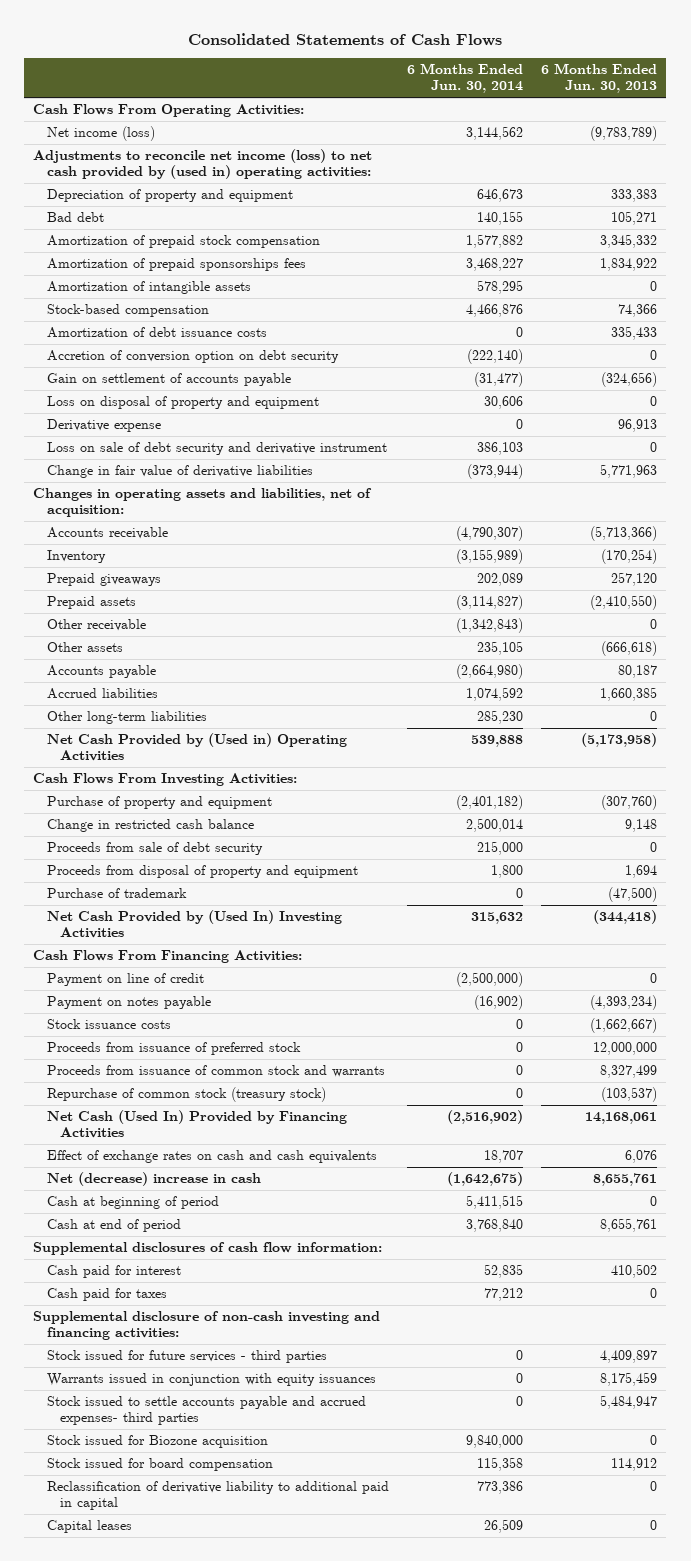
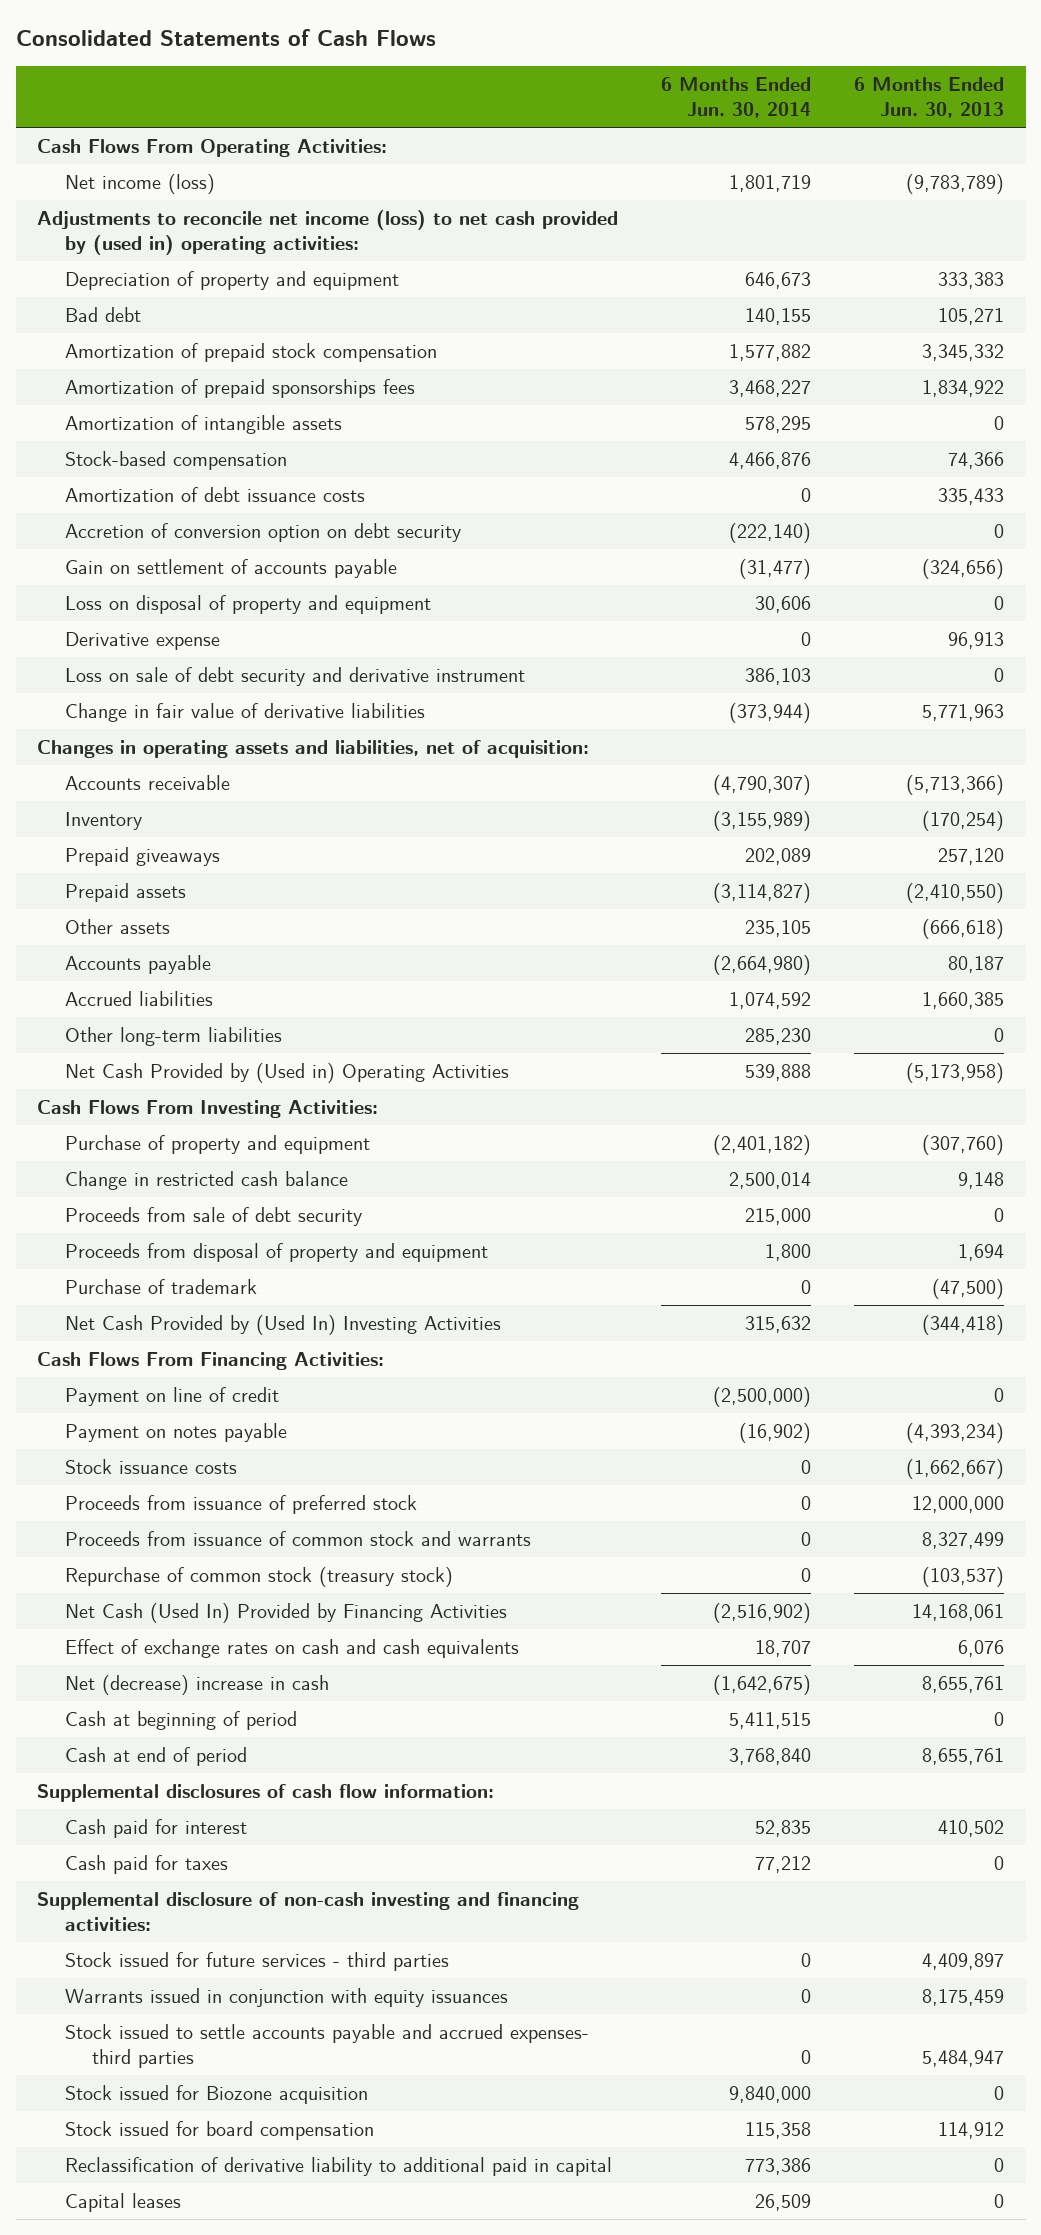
[465,126,523,141] 3,144,562 -> [729,174,812,192] 1,801,719
[46,619,146,632] Other receivable -> none

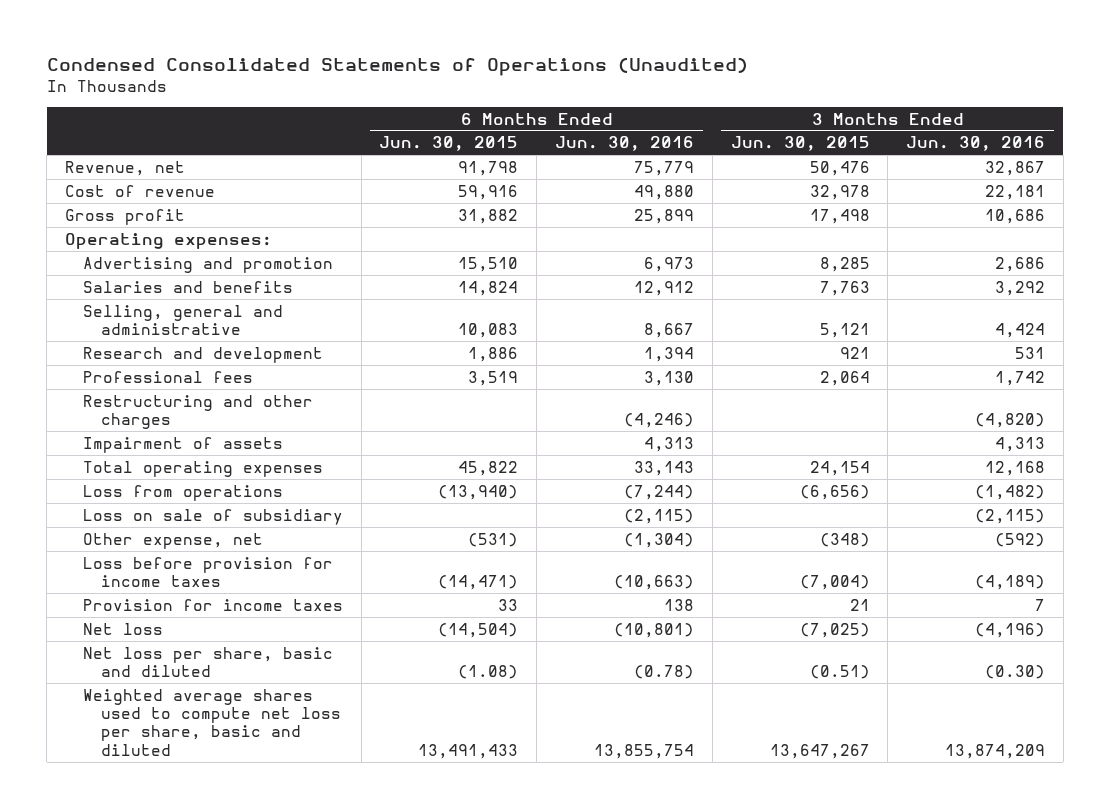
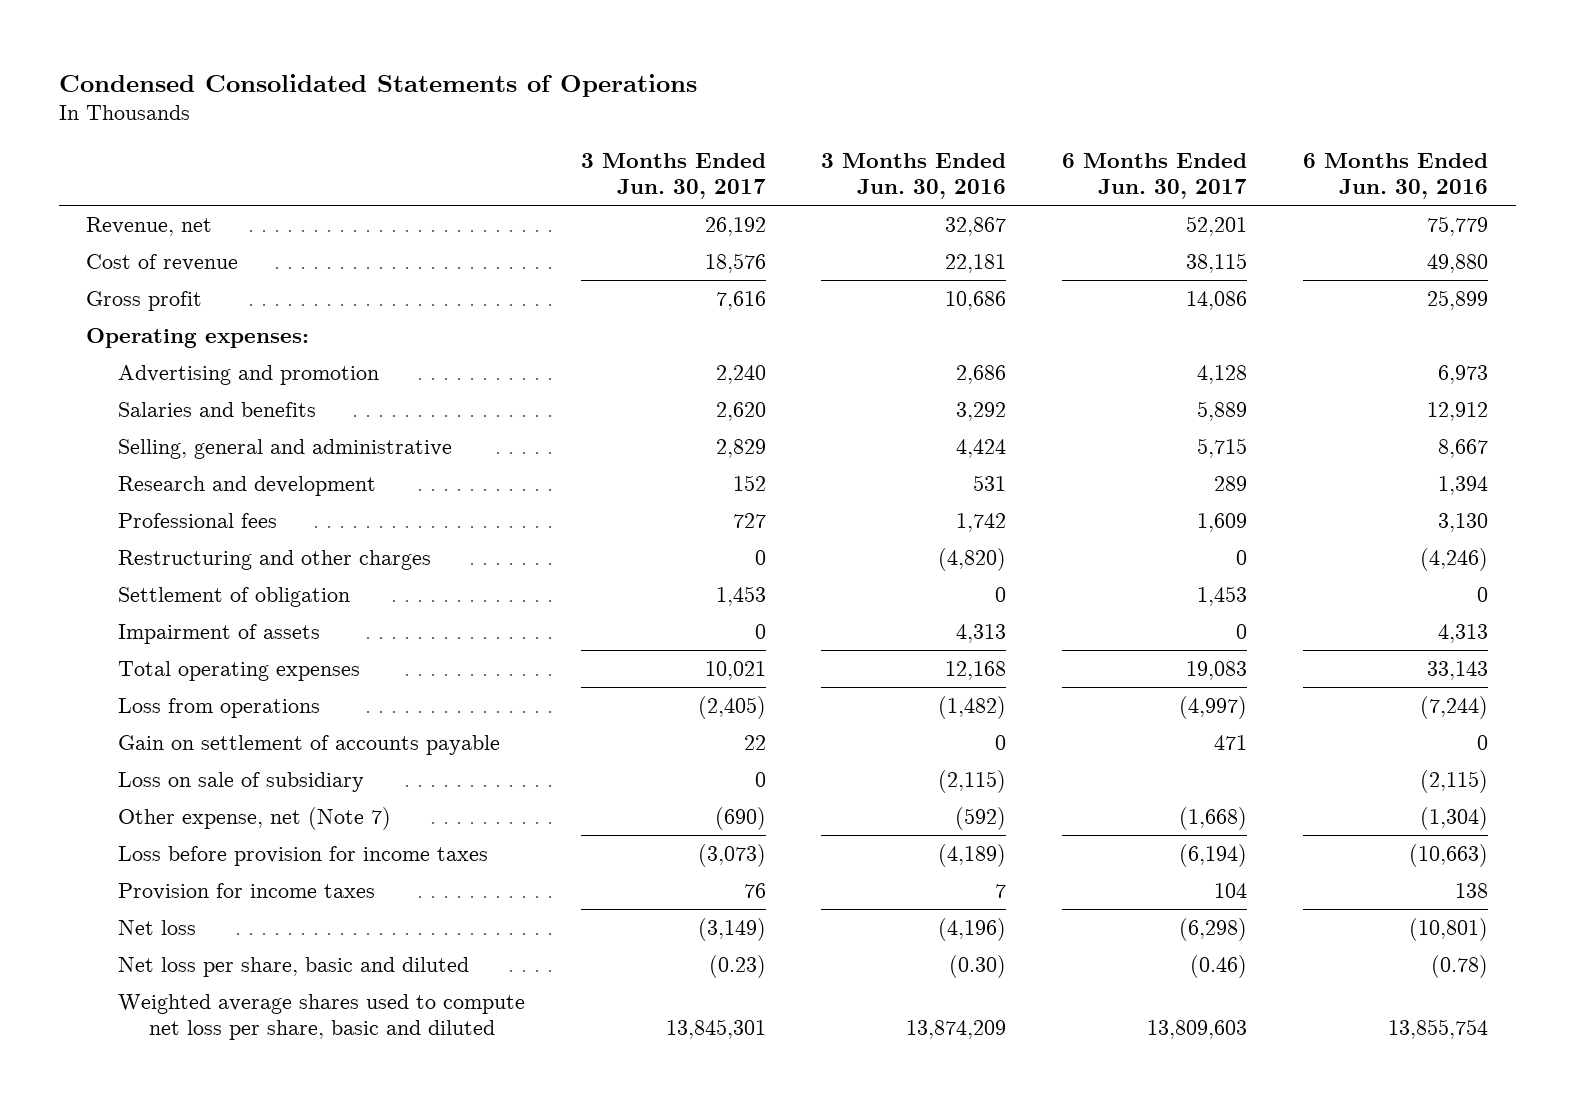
[46,56,748,76] Condensed Consolidated Statements of Operations (Unaudited) -> [58,73,697,97] Condensed Consolidated Statements of Operations
[379,136,519,152] Jun. 30, 2015 -> none
[730,136,870,152] Jun. 30, 2015 -> none
none -> [580,152,766,199] 3 Months Ended Jun. 30, 2017
none -> [1062,152,1248,199] 6 Months Ended Jun. 30, 2017
none -> [117,587,350,608] Settlement of obligation
none -> [117,735,500,756] Gain on settlement of accounts payable
[82,532,263,549] Other expense, net -> [117,807,391,831] Other expense, net (Note 7)

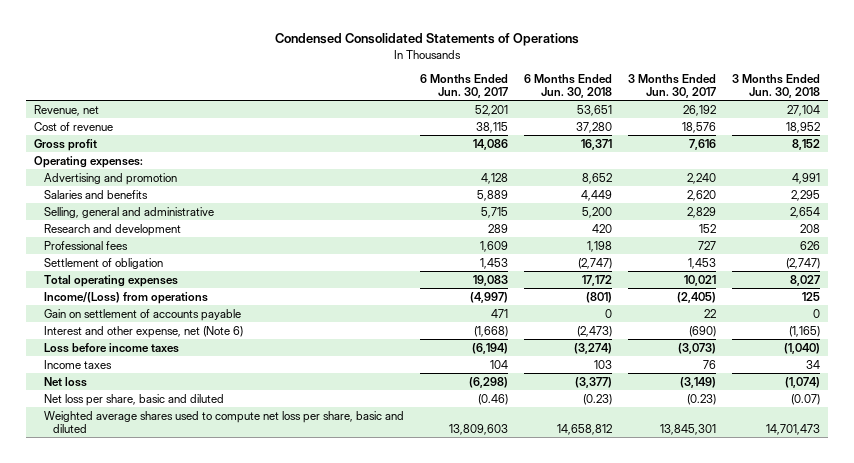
[821,152,1007,199] 3 Months Ended Jun. 30, 2016 -> none
[1303,152,1489,199] 6 Months Ended Jun. 30, 2016 -> none
none -> [523,73,612,98] 6 Months Ended Jun. 30, 2018
none -> [731,73,820,98] 3 Months Ended Jun. 30, 2018
[117,550,431,571] Restructuring and other charges -> none
[117,624,320,645] Impairment of assets -> none
[117,698,320,719] Loss from operations -> [43,291,208,304] Income/(Loss) from operations
[117,772,364,793] Loss on sale of subsidiary -> none
[117,807,391,831] Other expense, net (Note 7) -> [43,325,243,338] Interest and other expense, net (Note 6)
[117,846,488,867] Loss before provision for income taxes -> [43,342,179,353] Loss before income taxes
[117,883,375,901] Provision for income taxes -> [43,359,112,369] Income taxes

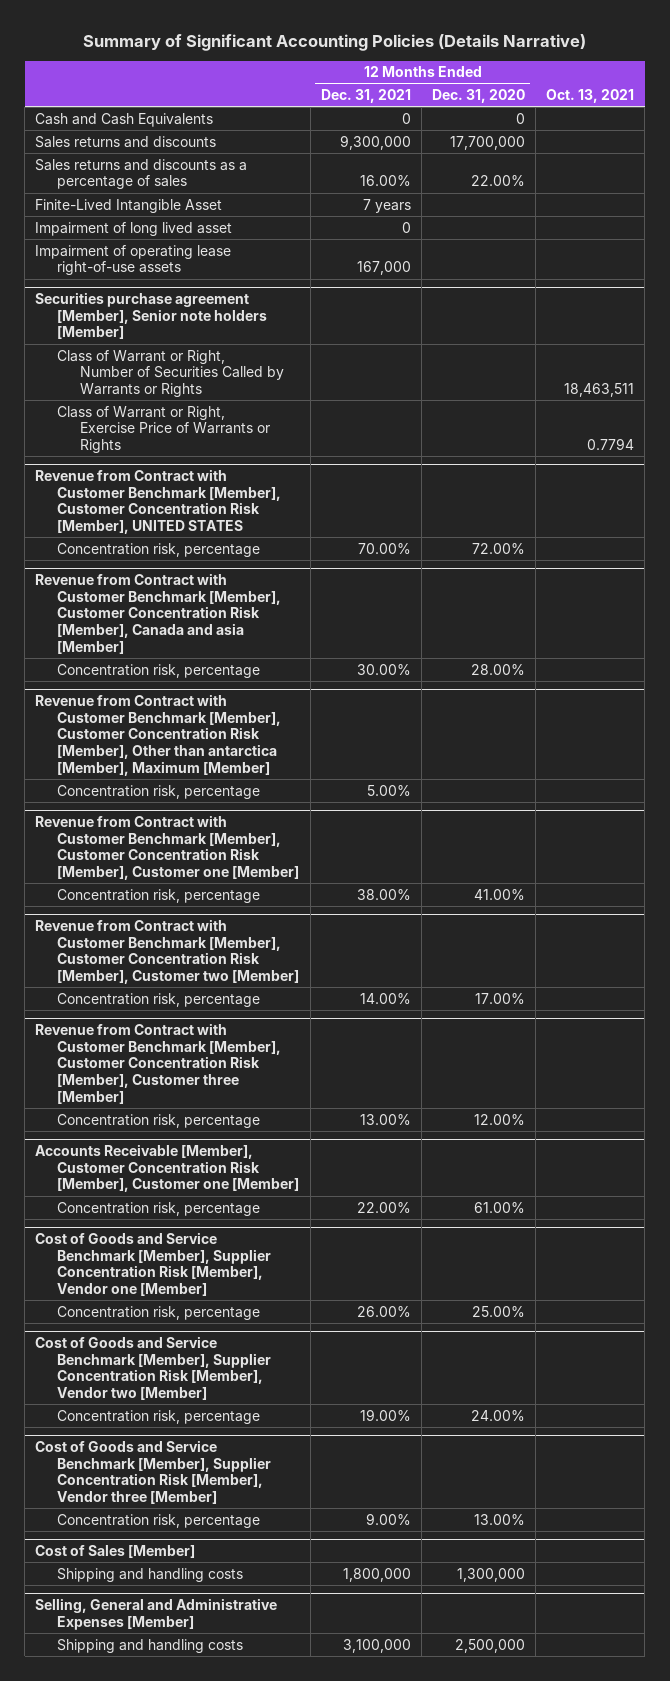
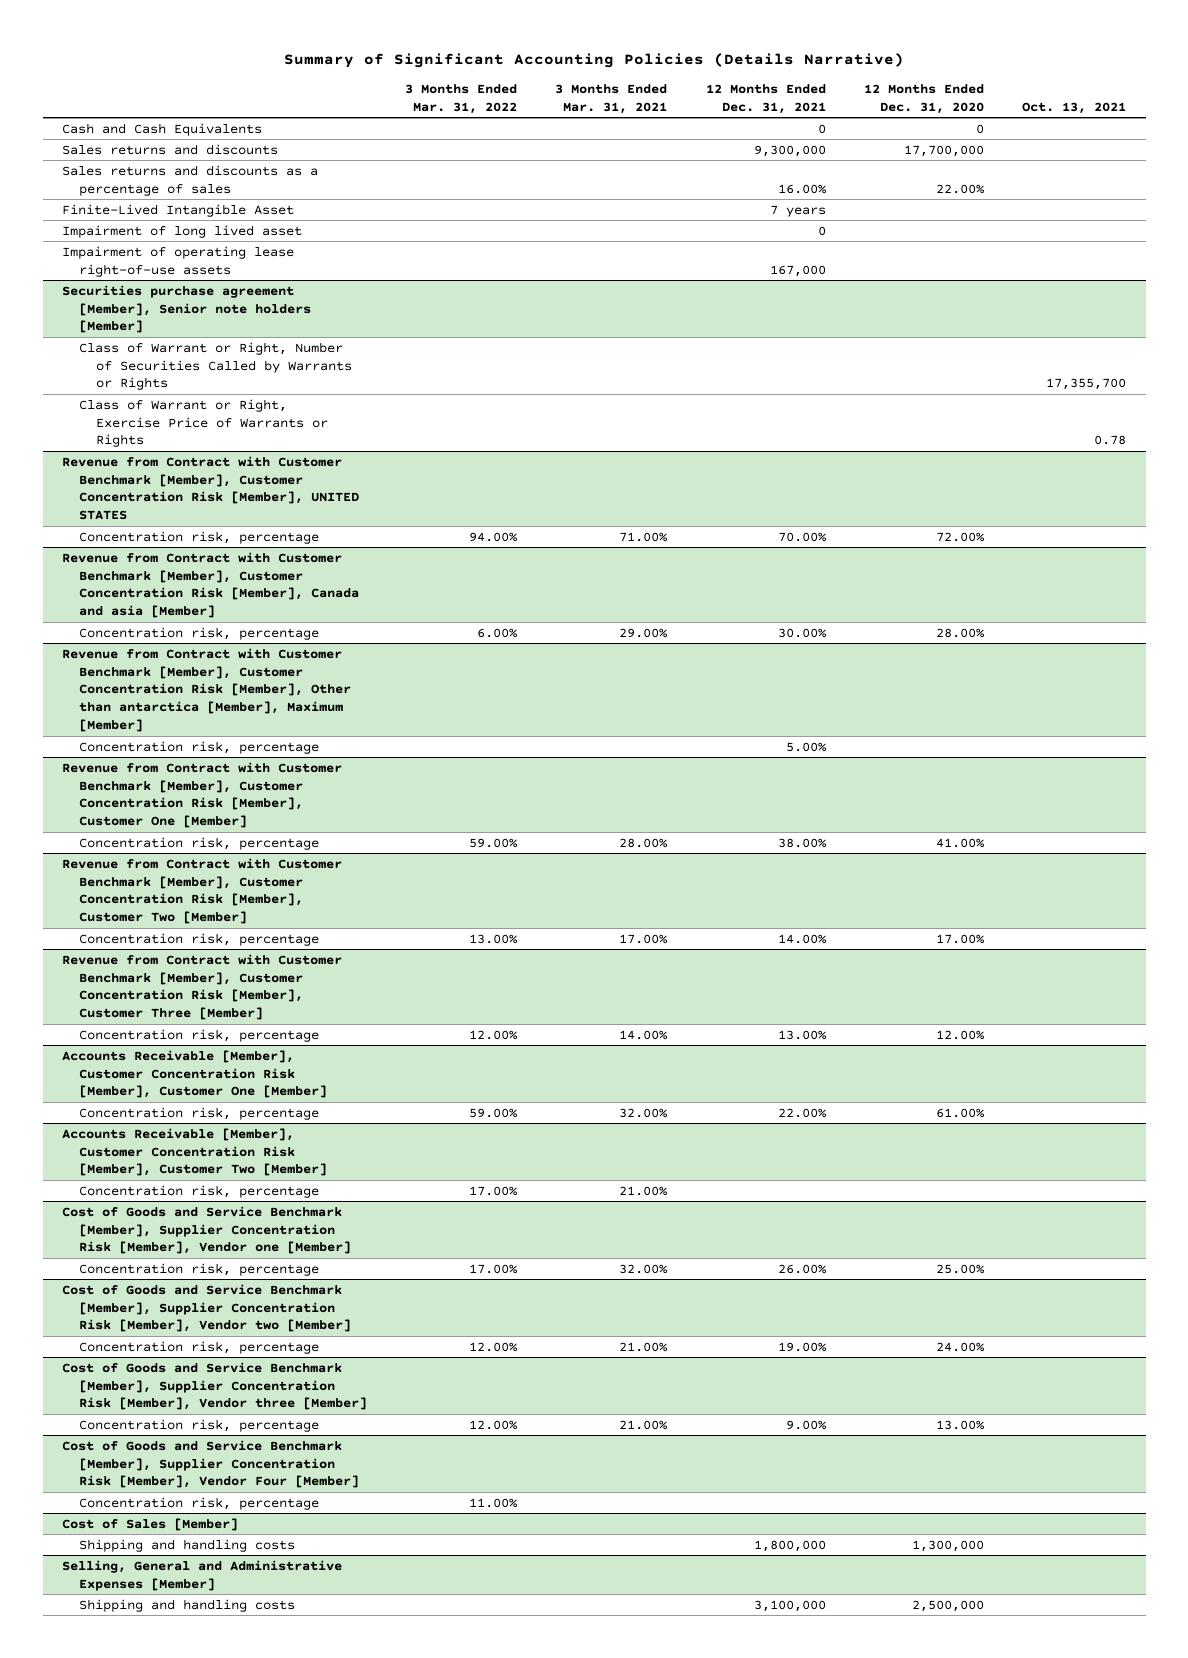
none -> [405,83,518,114] 3 Months Ended Mar. 31, 2022
none -> [555,83,668,114] 3 Months Ended Mar. 31, 2021
[564,382,635,397] 18,463,511 -> [1046,378,1127,391] 17,355,700
[587,437,635,450] 0.7794 -> [1094,435,1127,446] 0.78
[35,814,300,880] Revenue from Contract with Customer Benchmark [Member], Customer Concentration Risk [Member], Customer one [Member] -> [61,761,342,829] Revenue from Contract with Customer Benchmark [Member], Customer Concentration Risk [Member], Customer One [Member]
[35,918,300,984] Revenue from Contract with Customer Benchmark [Member], Customer Concentration Risk [Member], Customer two [Member] -> [61,857,342,925] Revenue from Contract with Customer Benchmark [Member], Customer Concentration Risk [Member], Customer Two [Member]
[35,1022,282,1104] Revenue from Contract with Customer Benchmark [Member], Customer Concentration Risk [Member], Customer three [Member] -> [61,953,342,1021] Revenue from Contract with Customer Benchmark [Member], Customer Concentration Risk [Member], Customer Three [Member]
[35,1143,300,1193] Accounts Receivable [Member], Customer Concentration Risk [Member], Customer one [Member] -> [61,1049,327,1099] Accounts Receivable [Member], Customer Concentration Risk [Member], Customer One [Member]
none -> [61,1127,327,1177] Accounts Receivable [Member], Customer Concentration Risk [Member], Customer Two [Member]
none -> [78,1184,319,1198] Concentration risk, percentage
none -> [61,1439,359,1489] Cost of Goods and Service Benchmark [Member], Supplier Concentration Risk [Member], Vendor Four [Member]
none -> [78,1496,319,1510] Concentration risk, percentage

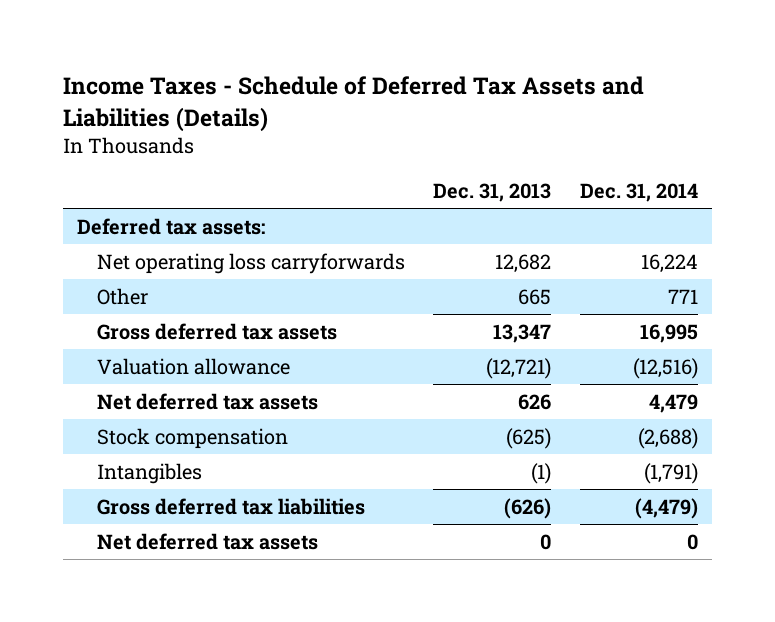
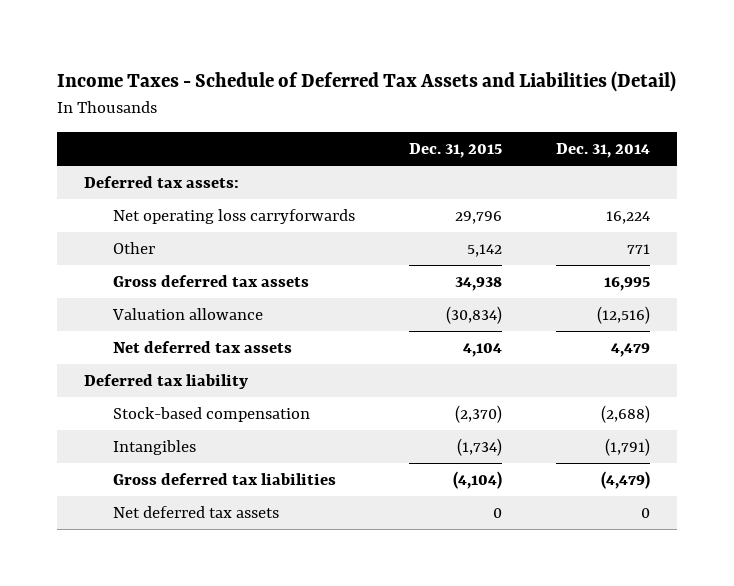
[62,76,644,132] Income Taxes - Schedule of Deferred Tax Assets and Liabilities (Details) -> [57,71,677,93] Income Taxes - Schedule of Deferred Tax Assets and Liabilities (Detail)
[433,182,552,202] Dec. 31, 2013 -> none
none -> [409,143,503,159] Dec. 31, 2015
none -> [84,373,249,389] Deferred tax liability
[96,427,288,449] Stock compensation -> [113,406,311,422] Stock-based compensation

